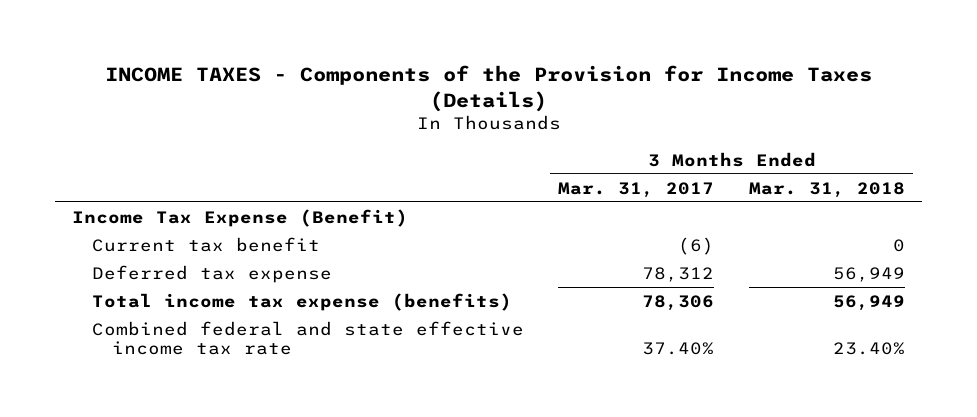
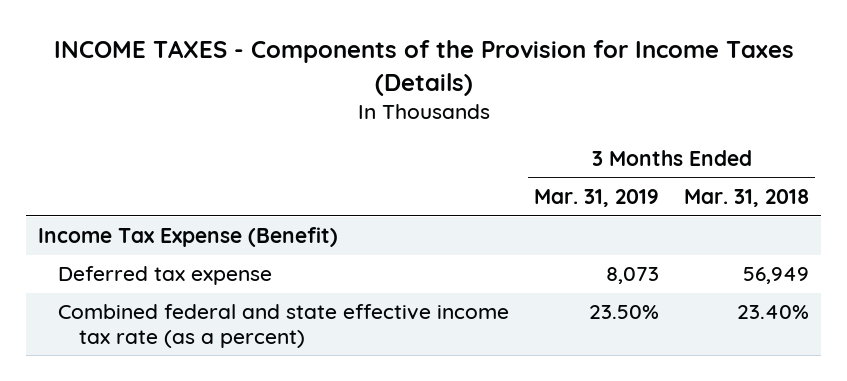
[558,181,715,198] Mar. 31, 2017 -> none
none -> [534,189,660,208] Mar. 31, 2019
[92,236,321,252] Current tax benefit -> none
[92,292,513,311] Total income tax expense (benefits) -> none
[92,320,525,356] Combined federal and state effective income tax rate -> [58,304,510,348] Combined federal and state effective income tax rate (as a percent)

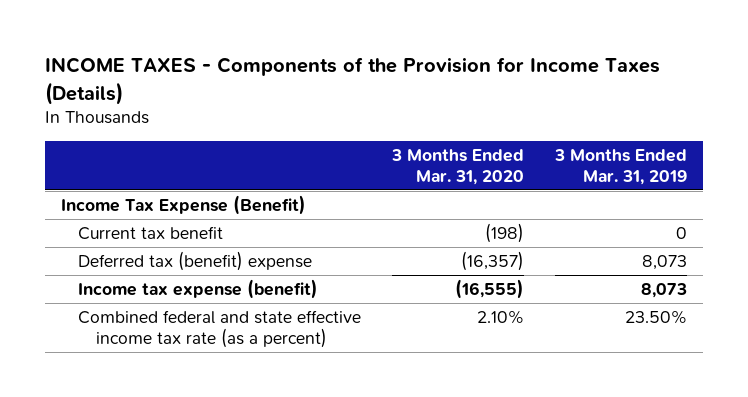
[683,189,809,208] Mar. 31, 2018 -> none
none -> [391,148,525,185] 3 Months Ended Mar. 31, 2020
none -> [78,225,224,240] Current tax benefit
[58,266,273,286] Deferred tax expense -> [78,250,313,271] Deferred tax (benefit) expense
none -> [78,278,319,299] Income tax expense (benefit)

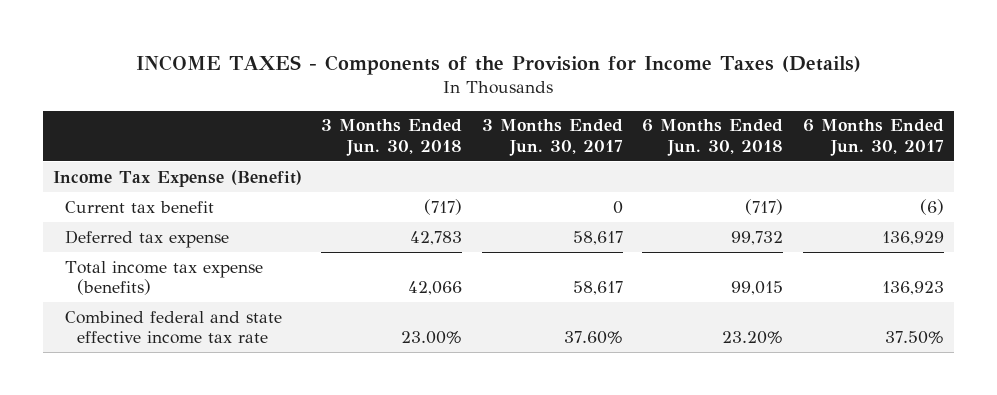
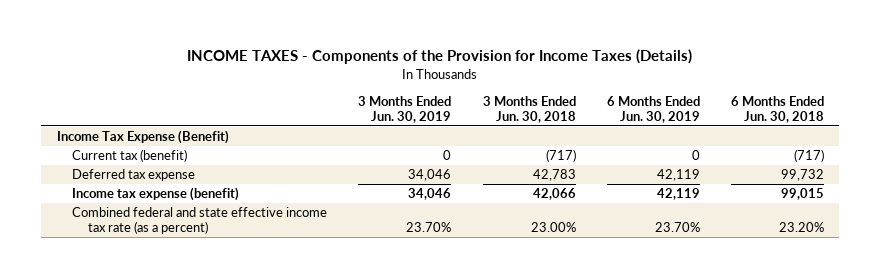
[481,119,623,156] 3 Months Ended Jun. 30, 2017 -> none
[802,119,944,156] 6 Months Ended Jun. 30, 2017 -> none
none -> [358,95,452,123] 3 Months Ended Jun. 30, 2019
none -> [606,95,700,123] 6 Months Ended Jun. 30, 2019
[65,200,215,213] Current tax benefit -> [72,149,188,163] Current tax (benefit)
[65,260,264,296] Total income tax expense (benefits) -> [72,187,240,202] Income tax expense (benefit)
[65,310,283,345] Combined federal and state effective income tax rate -> [72,207,328,235] Combined federal and state effective income tax rate (as a percent)

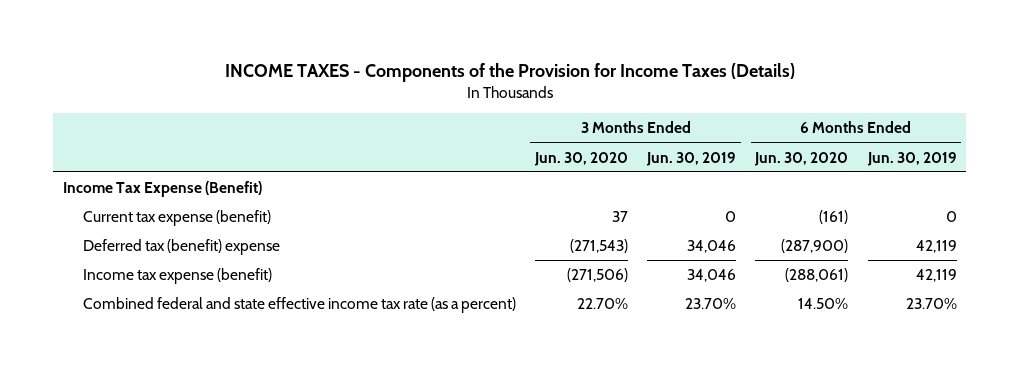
[482,95,576,123] 3 Months Ended Jun. 30, 2018 -> none
[730,95,824,123] 6 Months Ended Jun. 30, 2018 -> none
none -> [534,151,629,166] Jun. 30, 2020
none -> [754,151,849,166] Jun. 30, 2020
[72,149,188,163] Current tax (benefit) -> [82,210,271,227] Current tax expense (benefit)
[72,169,196,182] Deferred tax expense -> [82,239,280,256] Deferred tax (benefit) expense

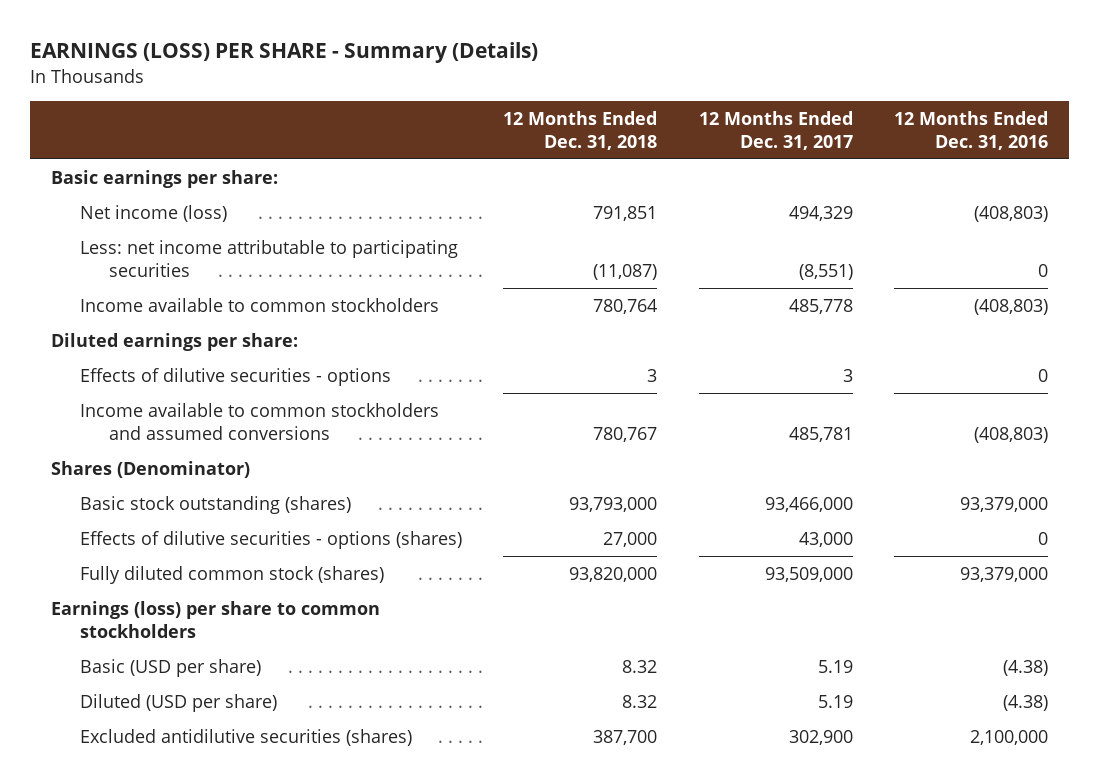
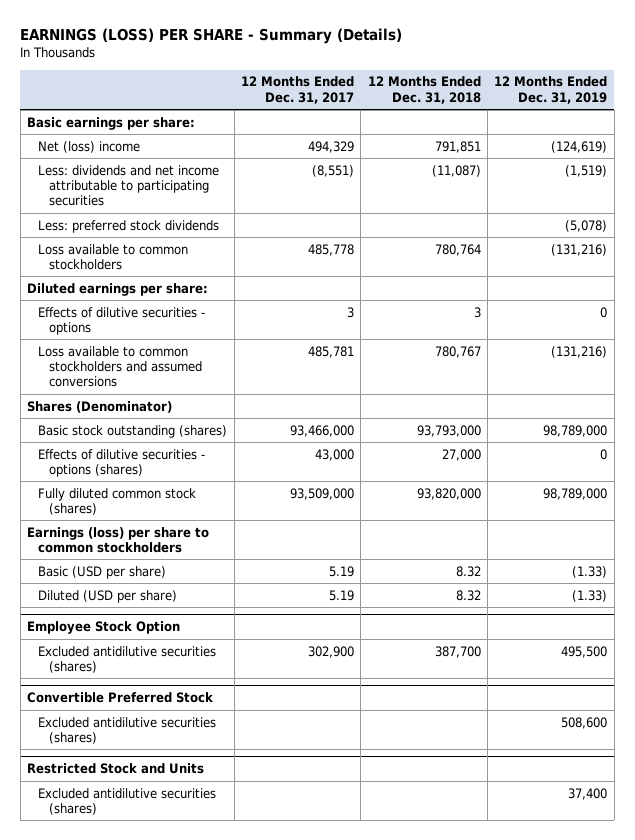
[894,111,1049,150] 12 Months Ended Dec. 31, 2016 -> none
none -> [494,76,608,104] 12 Months Ended Dec. 31, 2019
[79,205,227,223] Net income (loss) -> [38,140,141,153] Net (loss) income
[79,240,458,277] Less: net income attributable to participating securities -> [38,164,220,207] Less: dividends and net income attributable to participating securities
none -> [38,219,220,233] Less: preferred stock dividends
[79,298,439,313] Income available to common stockholders -> [38,243,189,270] Loss available to common stockholders
[79,403,439,440] Income available to common stockholders and assumed conversions -> [38,345,203,388] Loss available to common stockholders and assumed conversions
none -> [27,621,181,635] Employee Stock Option
none -> [27,692,214,704] Convertible Preferred Stock
none -> [38,716,217,744] Excluded antidilutive securities (shares)
none -> [27,763,205,775] Restricted Stock and Units
none -> [38,787,217,815] Excluded antidilutive securities (shares)

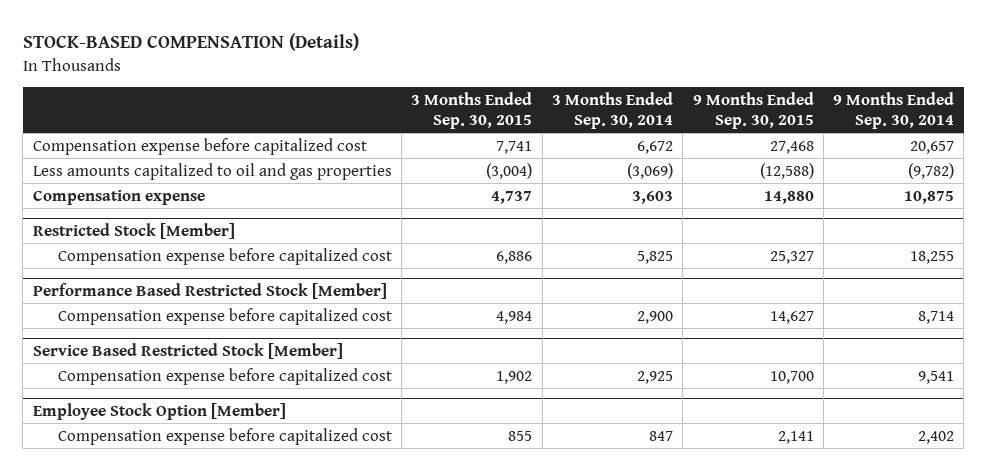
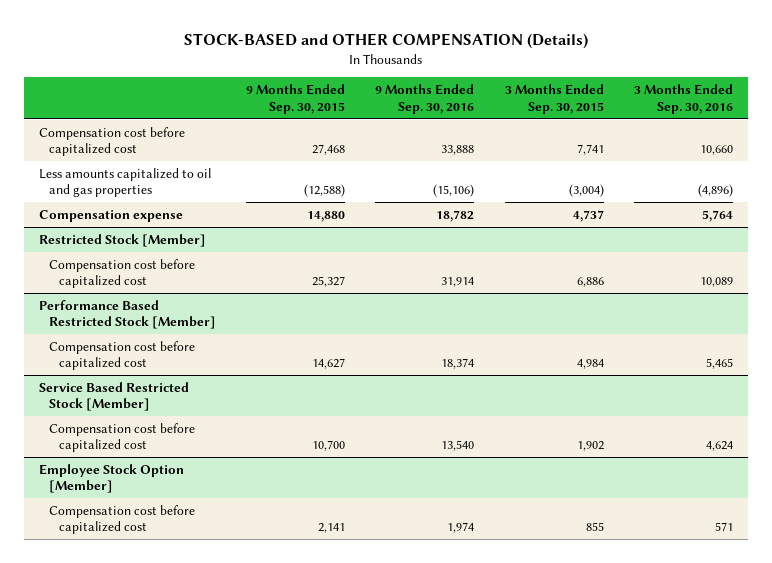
[22,33,359,52] STOCK-BASED COMPENSATION (Details) -> [183,33,588,50] STOCK-BASED and OTHER COMPENSATION (Details)
[551,92,673,130] 3 Months Ended Sep. 30, 2014 -> none
[833,92,955,130] 9 Months Ended Sep. 30, 2014 -> none
none -> [375,84,475,114] 9 Months Ended Sep. 30, 2016
none -> [633,84,733,114] 3 Months Ended Sep. 30, 2016
[32,137,367,155] Compensation expense before capitalized cost -> [38,126,185,157] Compensation cost before capitalized cost
[57,247,392,265] Compensation expense before capitalized cost -> [49,258,196,289] Compensation cost before capitalized cost
[57,307,392,325] Compensation expense before capitalized cost -> [49,340,196,371] Compensation cost before capitalized cost
[57,367,392,385] Compensation expense before capitalized cost -> [49,422,196,453] Compensation cost before capitalized cost
[57,427,392,445] Compensation expense before capitalized cost -> [49,504,196,535] Compensation cost before capitalized cost

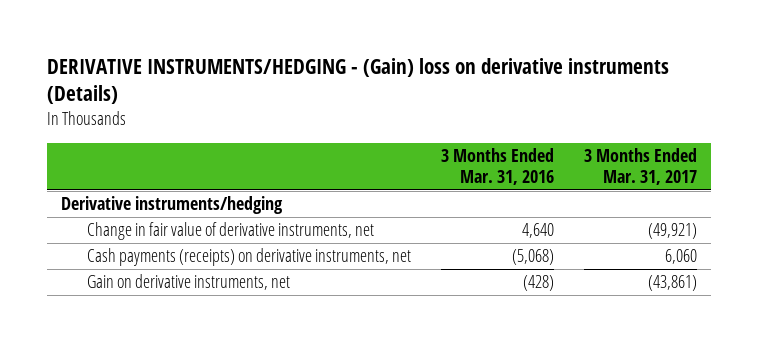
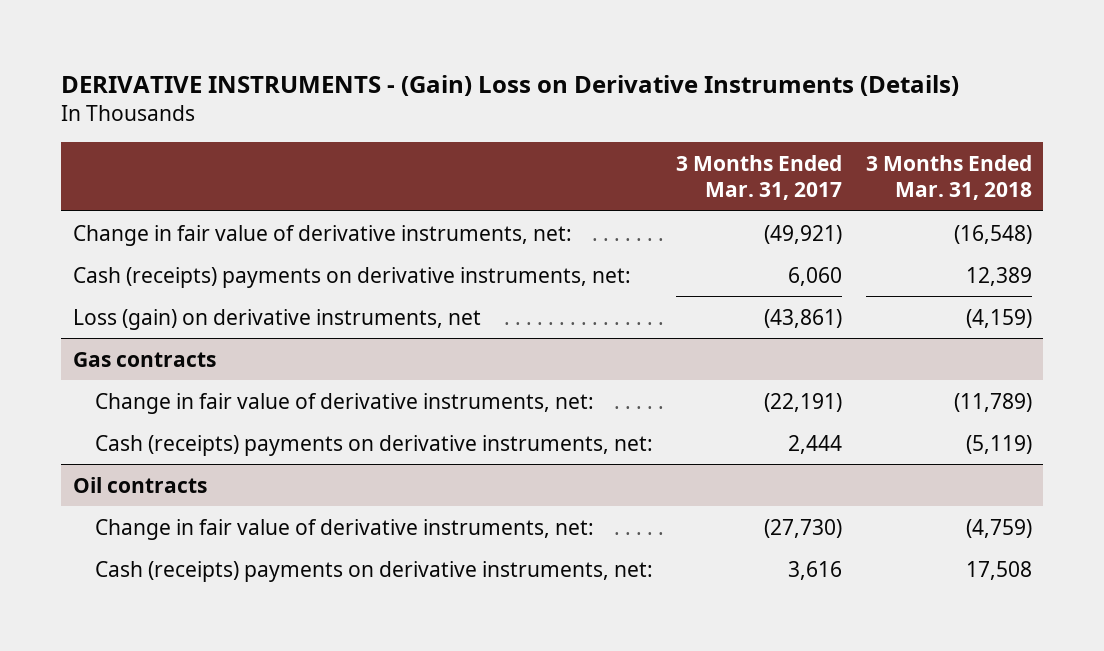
[46,57,669,105] DERIVATIVE INSTRUMENTS/HEDGING - (Gain) loss on derivative instruments (Details) -> [61,75,960,97] DERIVATIVE INSTRUMENTS - (Gain) Loss on Derivative Instruments (Details)
[440,147,554,185] 3 Months Ended Mar. 31, 2016 -> none
none -> [865,154,1032,200] 3 Months Ended Mar. 31, 2018
[61,196,284,215] Derivative instruments/hedging -> none
[87,222,375,241] Change in fair value of derivative instruments, net -> [72,224,572,246] Change in fair value of derivative instruments, net:
[87,248,412,267] Cash payments (receipts) on derivative instruments, net -> [72,266,631,288] Cash (receipts) payments on derivative instruments, net:
[87,274,291,291] Gain on derivative instruments, net -> [72,308,481,330] Loss (gain) on derivative instruments, net
none -> [72,351,216,367] Gas contracts
none -> [94,392,594,414] Change in fair value of derivative instruments, net:
none -> [94,434,653,456] Cash (receipts) payments on derivative instruments, net:
none -> [72,476,207,493] Oil contracts
none -> [94,518,594,540] Change in fair value of derivative instruments, net:
none -> [94,560,653,582] Cash (receipts) payments on derivative instruments, net:

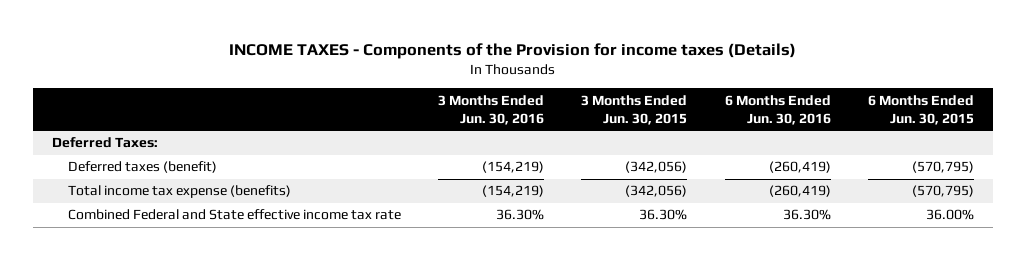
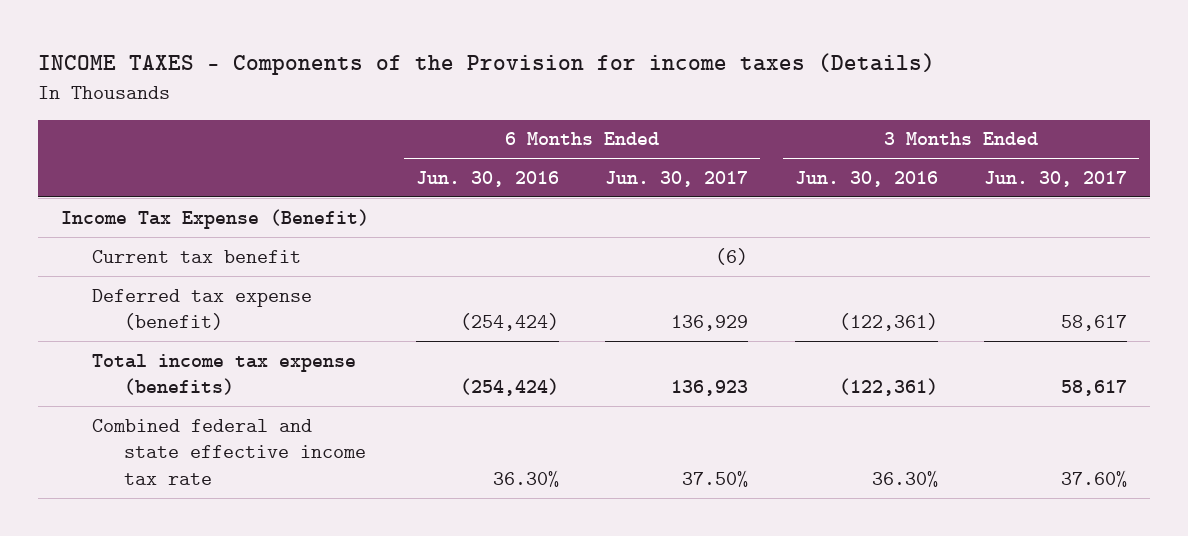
[581,94,688,125] 3 Months Ended Jun. 30, 2015 -> none
[867,94,974,125] 6 Months Ended Jun. 30, 2015 -> none
none -> [605,171,749,188] Jun. 30, 2017
none -> [984,171,1128,188] Jun. 30, 2017
[51,137,158,149] Deferred Taxes: -> none
none -> [61,208,370,229] Income Tax Expense (Benefit)
none -> [92,249,302,263] Current tax benefit
[67,161,217,174] Deferred taxes (benefit) -> [92,288,313,331] Deferred tax expense (benefit)
[482,161,545,174] (154,219) -> [838,313,938,332] (122,361)
[768,161,831,174] (260,419) -> [459,313,559,332] (254,424)
[482,185,545,198] (154,219) -> [838,378,938,397] (122,361)
[768,185,831,198] (260,419) -> [459,378,559,397] (254,424)
[67,209,401,221] Combined Federal and State effective income tax rate -> [92,418,366,486] Combined federal and state effective income tax rate

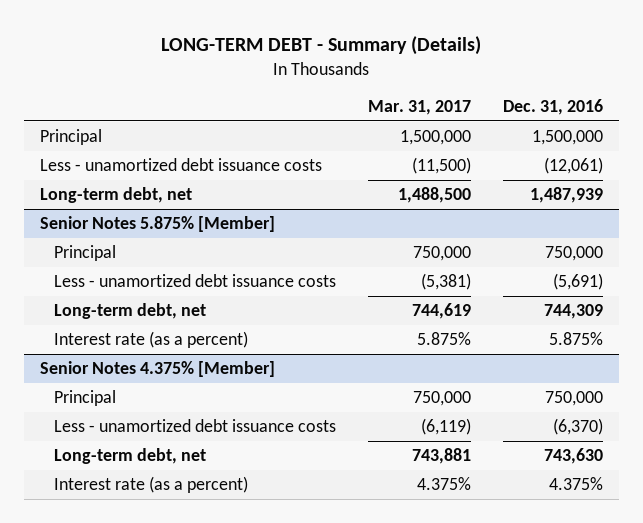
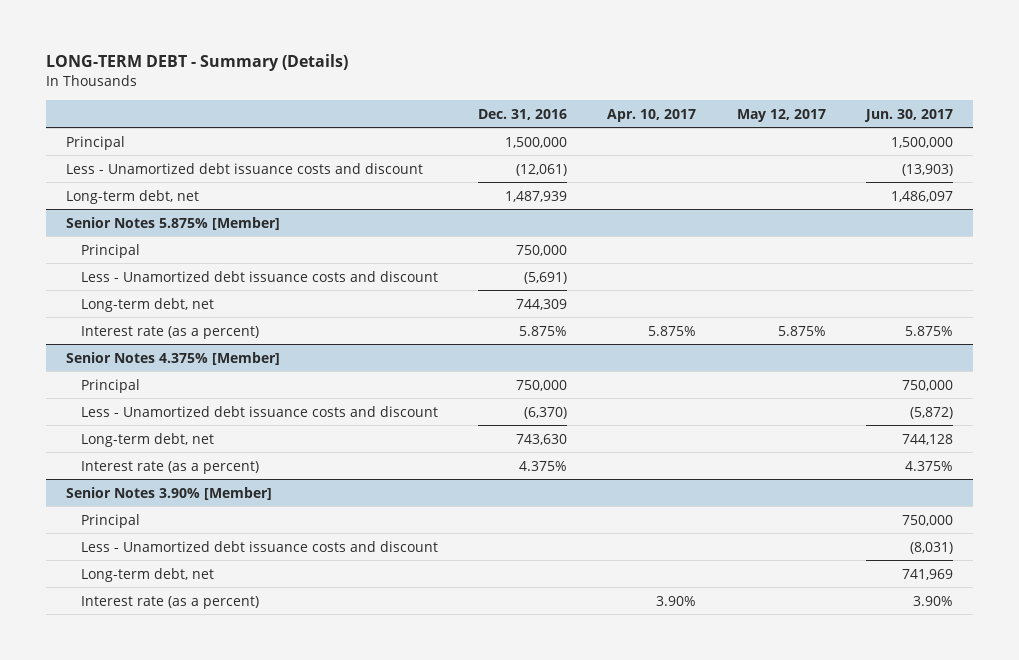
[368,100,472,116] Mar. 31, 2017 -> none
none -> [607,108,697,122] Apr. 10, 2017
none -> [736,108,826,122] May 12, 2017
none -> [863,108,953,122] Jun. 30, 2017
[39,158,322,172] Less - unamortized debt issuance costs -> [65,162,423,174] Less - Unamortized debt issuance costs and discount
[54,274,337,288] Less - unamortized debt issuance costs -> [81,270,439,282] Less - Unamortized debt issuance costs and discount
[54,419,337,433] Less - unamortized debt issuance costs -> [81,405,439,417] Less - Unamortized debt issuance costs and discount
none -> [65,486,272,500] Senior Notes 3.90% [Member]
none -> [81,513,141,528] Principal
none -> [81,540,439,552] Less - Unamortized debt issuance costs and discount
none -> [81,567,215,582] Long-term debt, net
none -> [81,595,260,609] Interest rate (as a percent)

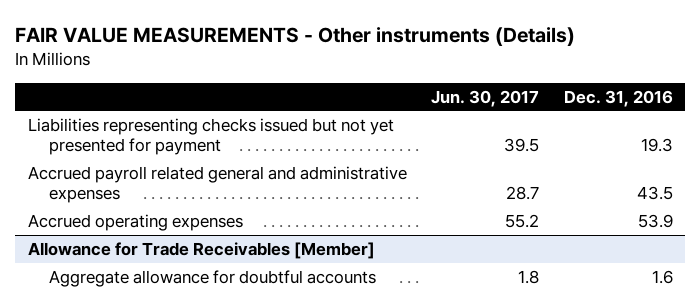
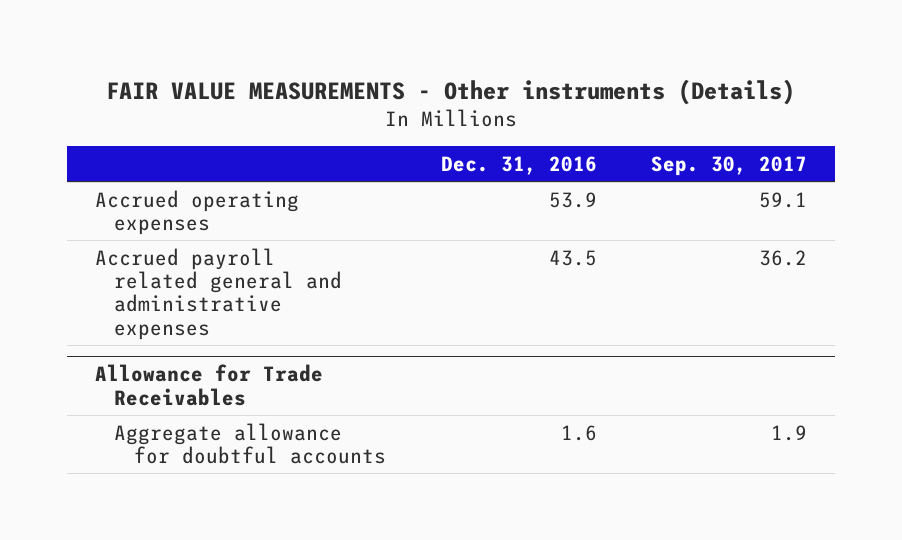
[431,89,540,107] Jun. 30, 2017 -> none
none -> [651,155,808,176] Sep. 30, 2017
[27,117,394,156] Liabilities representing checks issued but not yet presented for payment -> none
[27,165,407,204] Accrued payroll related general and administrative expenses -> [94,247,343,340] Accrued payroll related general and administrative expenses
[27,241,375,259] Allowance for Trade Receivables [Member] -> [94,364,323,406] Allowance for Trade Receivables

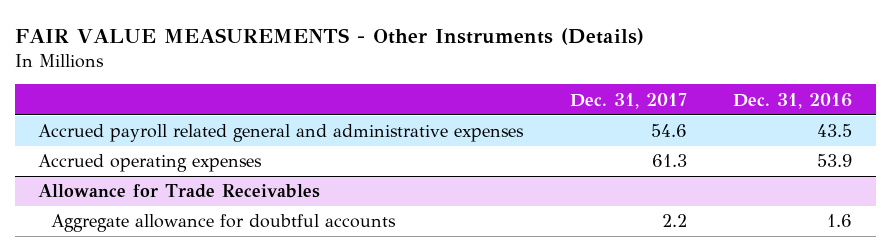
[105,78,795,105] FAIR VALUE MEASUREMENTS - Other instruments (Details) -> [14,27,644,45] FAIR VALUE MEASUREMENTS - Other Instruments (Details)
[651,155,808,176] Sep. 30, 2017 -> none
none -> [569,92,687,109] Dec. 31, 2017
[94,189,299,235] Accrued operating expenses -> [38,154,263,173] Accrued operating expenses

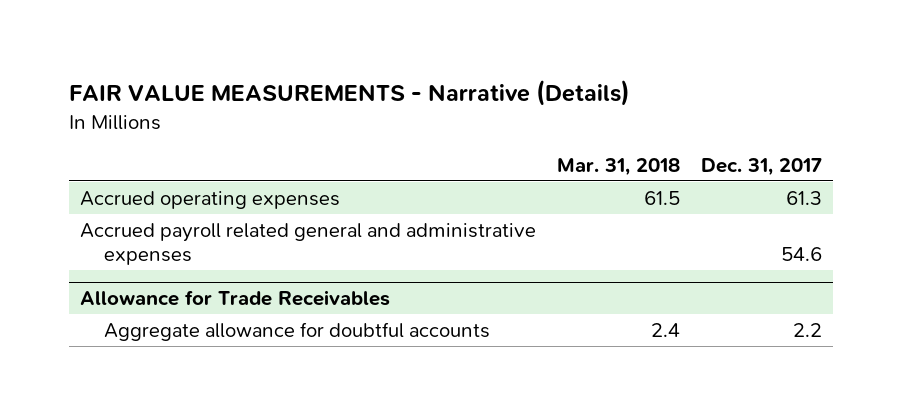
[14,27,644,45] FAIR VALUE MEASUREMENTS - Other Instruments (Details) -> [69,79,631,106] FAIR VALUE MEASUREMENTS - Narrative (Details)
[733,92,853,109] Dec. 31, 2016 -> none
none -> [557,157,681,176] Mar. 31, 2018
[38,124,525,143] Accrued payroll related general and administrative expenses -> [79,222,536,266] Accrued payroll related general and administrative expenses

